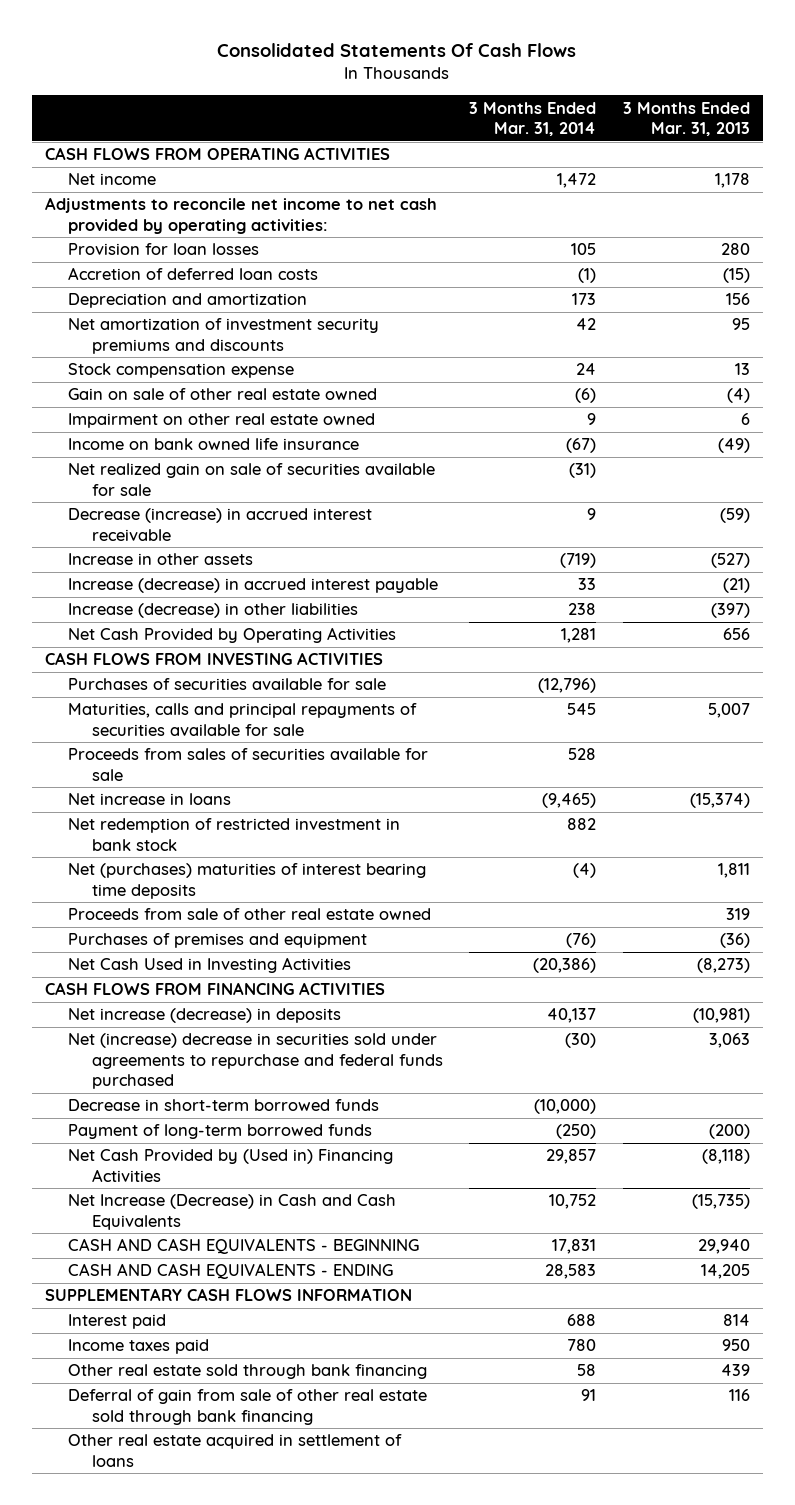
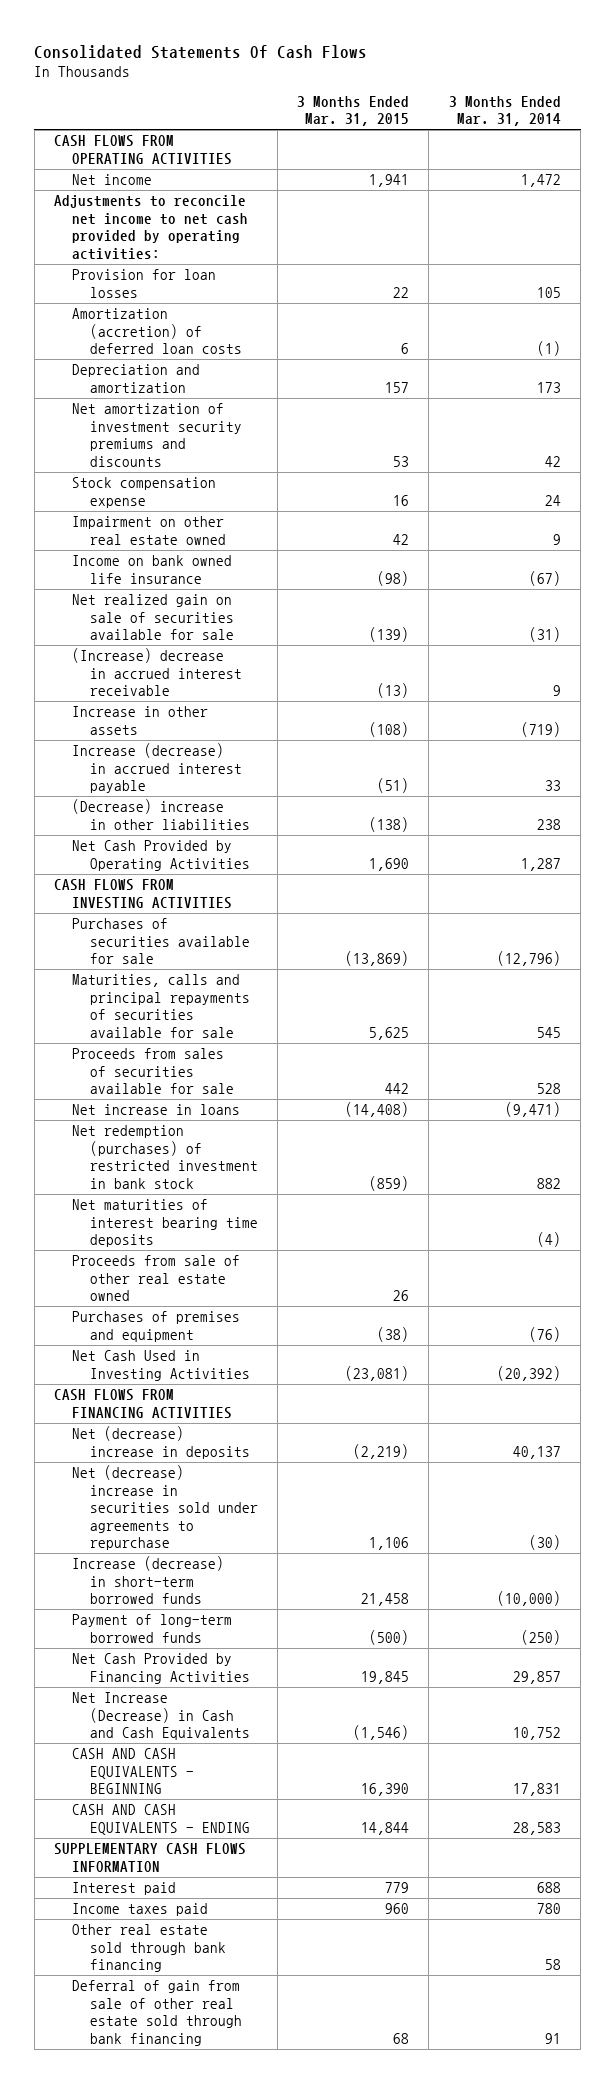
[622,101,750,136] 3 Months Ended Mar. 31, 2013 -> none
none -> [297,96,410,127] 3 Months Ended Mar. 31, 2015
[68,267,319,281] Accretion of deferred loan costs -> [71,308,242,355] Amortization (accretion) of deferred loan costs
[68,388,378,401] Gain on sale of other real estate owned -> none
[68,508,373,541] Decrease (increase) in accrued interest receivable -> [71,648,242,697] (Increase) decrease in accrued interest receivable
[68,603,359,619] Increase (decrease) in other liabilities -> [71,799,250,830] (Decrease) increase in other liabilities
[561,628,597,644] 1,281 -> [520,857,561,871] 1,287
[542,793,597,809] (9,465) -> [504,1102,561,1118] (9,471)
[68,818,401,851] Net redemption of restricted investment in bank stock -> [71,1125,258,1189] Net redemption (purchases) of restricted investment in bank stock
[68,863,427,899] Net (purchases) maturities of interest bearing time deposits -> [71,1199,258,1248] Net maturities of interest bearing time deposits
[533,958,597,974] (20,386) -> [496,1365,561,1381] (20,392)
[68,1008,342,1024] Net increase (decrease) in deposits -> [71,1426,250,1459] Net (decrease) increase in deposits
[68,1033,443,1089] Net (increase) decrease in securities sold under agreements to repurchase and federal funds purchased -> [71,1465,258,1551] Net (decrease) increase in securities sold under agreements to repurchase
[68,1099,380,1112] Decrease in short-term borrowed funds -> [71,1556,224,1605] Increase (decrease) in short-term borrowed funds
[68,1149,394,1182] Net Cash Provided by (Used in) Financing Activities -> [71,1653,250,1684] Net Cash Provided by Financing Activities
[68,1434,403,1467] Other real estate acquired in settlement of loans -> none

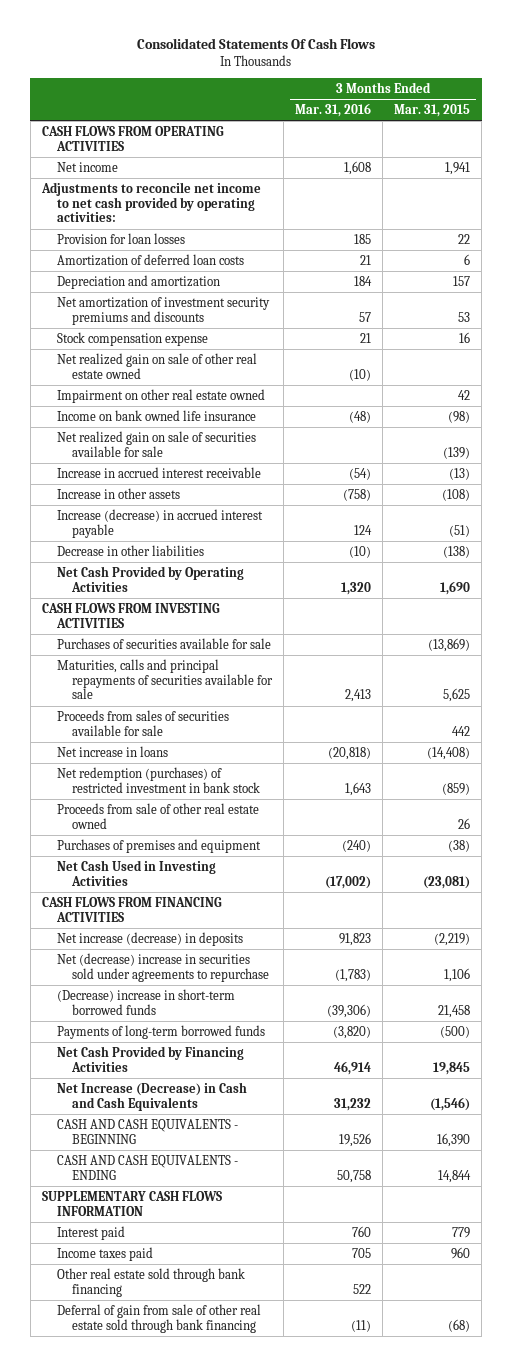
[448,96,561,127] 3 Months Ended Mar. 31, 2014 -> none
none -> [295,102,372,117] Mar. 31, 2016
[71,308,242,355] Amortization (accretion) of deferred loan costs -> [57,253,245,266] Amortization of deferred loan costs
none -> [57,352,258,379] Net realized gain on sale of other real estate owned
[71,648,242,697] (Increase) decrease in accrued interest receivable -> [57,466,262,478] Increase in accrued interest receivable
[71,799,250,830] (Decrease) increase in other liabilities -> [57,544,205,556] Decrease in other liabilities
[71,1199,258,1248] Net maturities of interest bearing time deposits -> none
[71,1426,250,1459] Net (decrease) increase in deposits -> [57,931,244,946] Net increase (decrease) in deposits
[71,1556,224,1605] Increase (decrease) in short-term borrowed funds -> [57,988,236,1015] (Decrease) increase in short-term borrowed funds
[71,1614,232,1643] Payment of long-term borrowed funds -> [57,1024,266,1039] Payments of long-term borrowed funds
[393,2032,410,2044] 68 -> [448,1318,471,1332] (68)

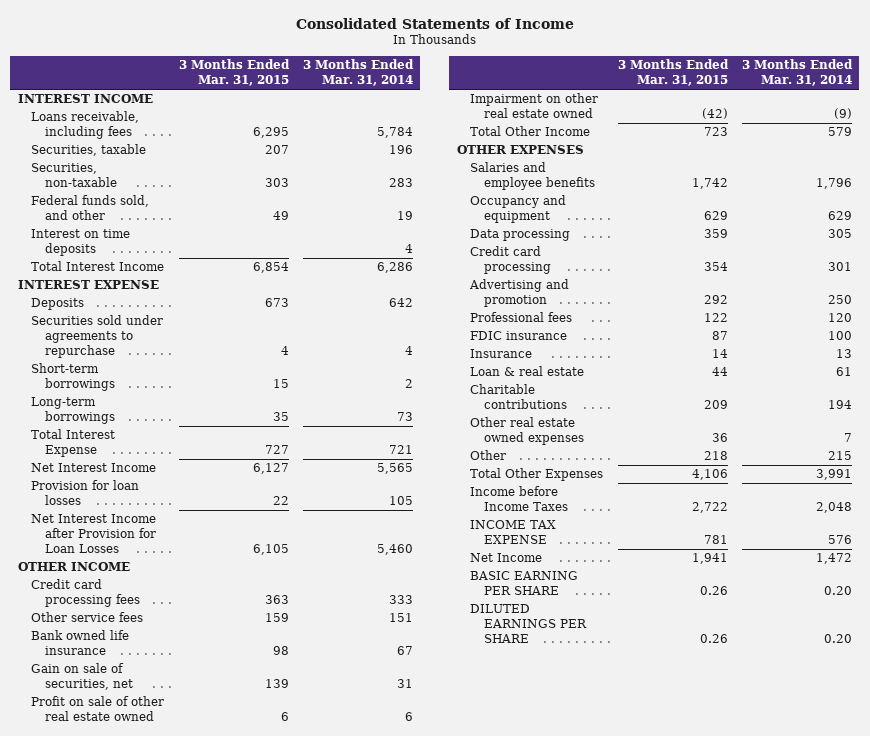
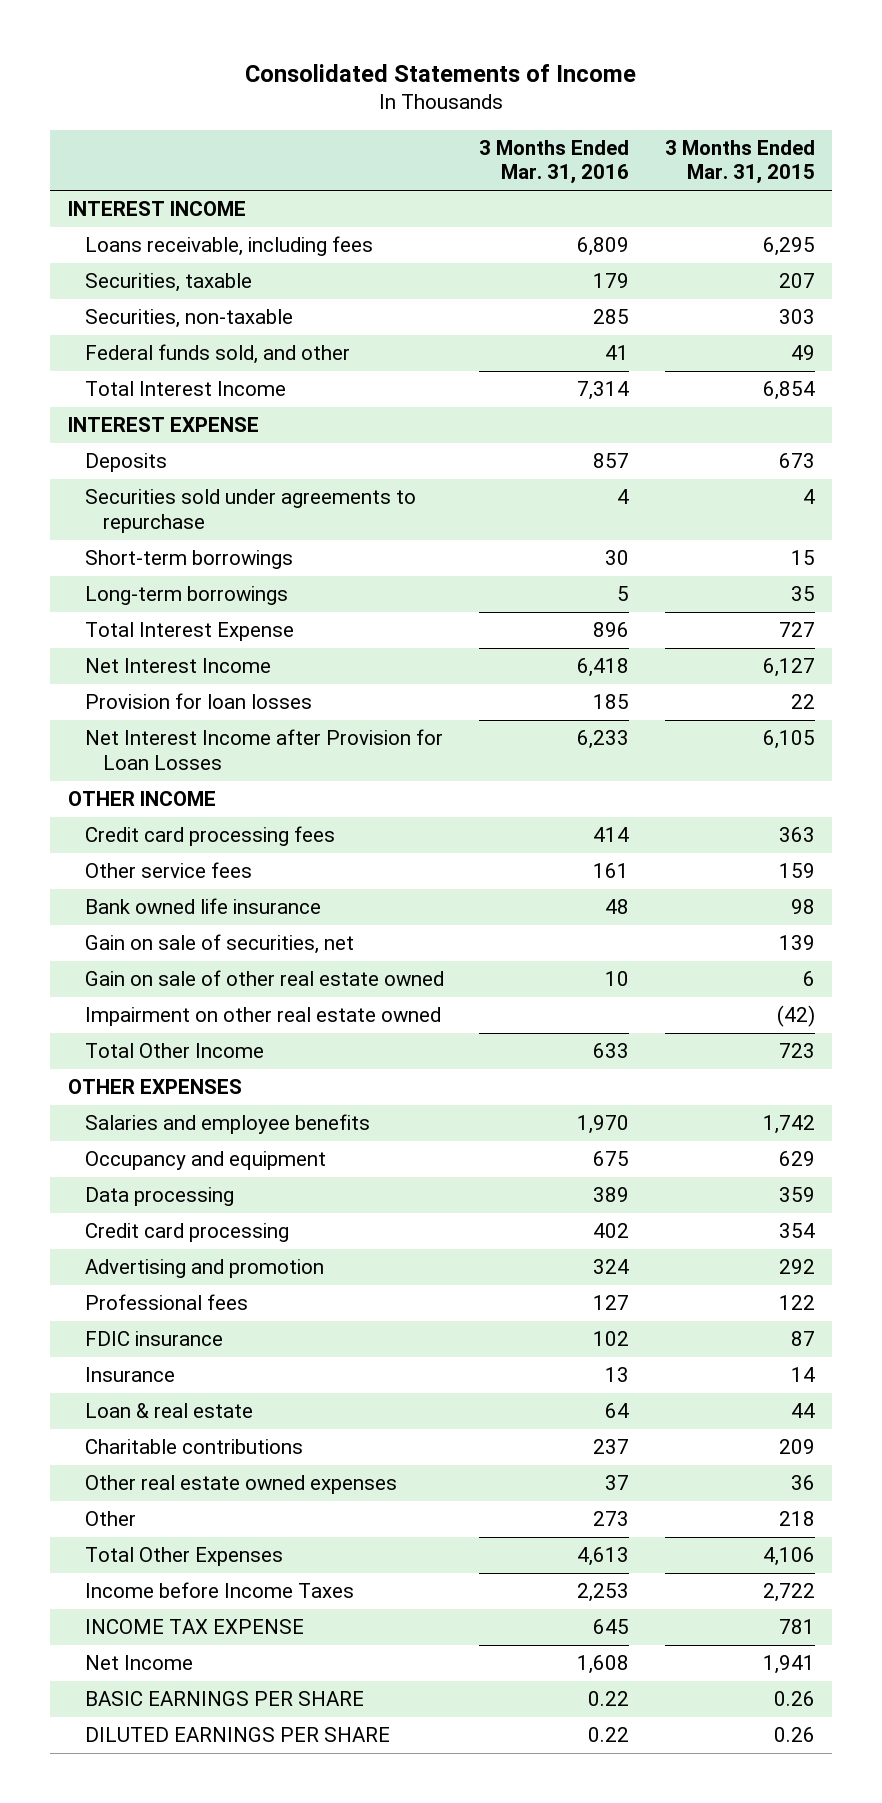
[303,59,415,87] 3 Months Ended Mar. 31, 2014 -> none
none -> [479,139,630,185] 3 Months Ended Mar. 31, 2016
[31,229,131,257] Interest on time deposits -> none
[31,696,165,722] Profit on sale of other real estate owned -> [85,970,445,987] Gain on sale of other real estate owned
[470,571,579,596] BASIC EARNING PER SHARE -> [85,1691,365,1707] BASIC EARNINGS PER SHARE

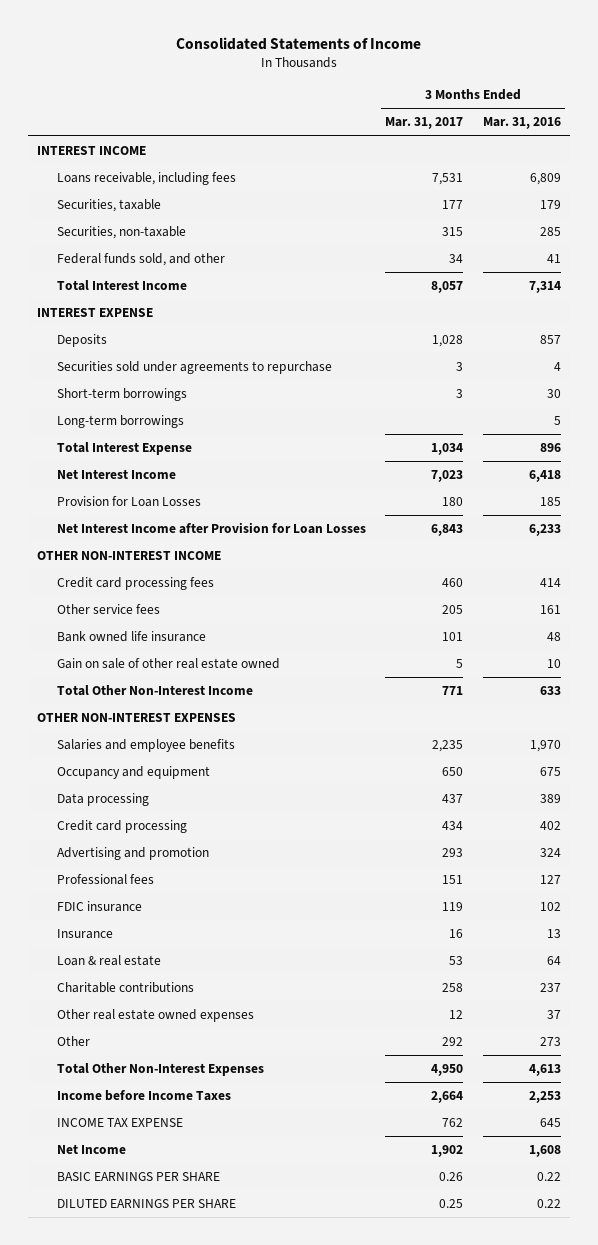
[664,139,815,185] 3 Months Ended Mar. 31, 2015 -> none
none -> [385,117,464,130] Mar. 31, 2017
[85,693,313,710] Provision for loan losses -> [57,496,202,508] Provision for Loan Losses
[67,791,216,807] OTHER INCOME -> [37,551,222,561] OTHER NON-INTEREST INCOME
[85,934,355,955] Gain on sale of securities, net -> none
[85,1007,442,1027] Impairment on other real estate owned -> none
[85,1043,265,1059] Total Other Income -> [57,685,254,697] Total Other Non-Interest Income
[67,1079,242,1095] OTHER EXPENSES -> [37,713,237,723] OTHER NON-INTEREST EXPENSES
[85,1547,284,1567] Total Other Expenses -> [57,1063,265,1077] Total Other Non-Interest Expenses

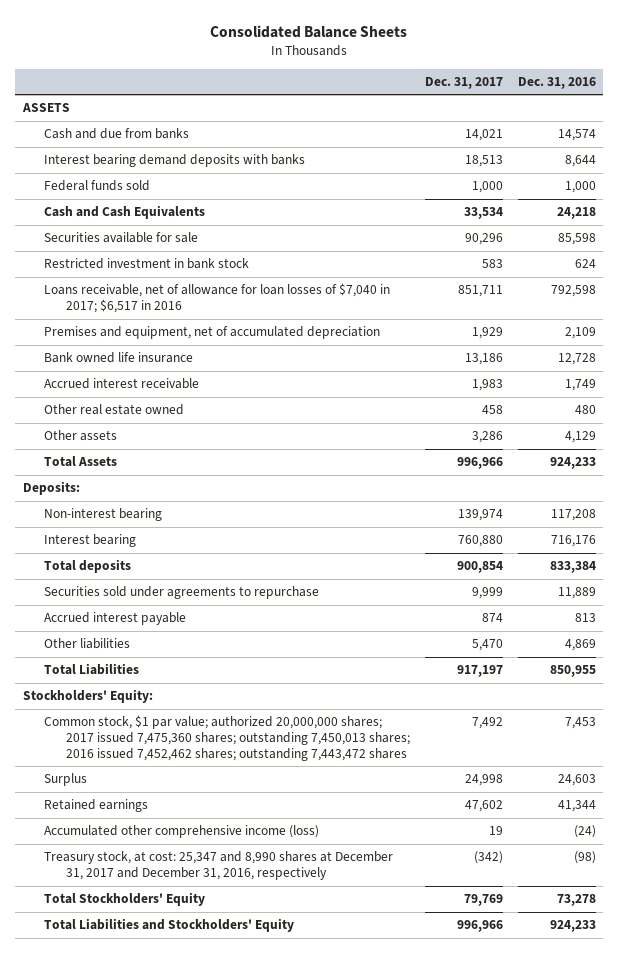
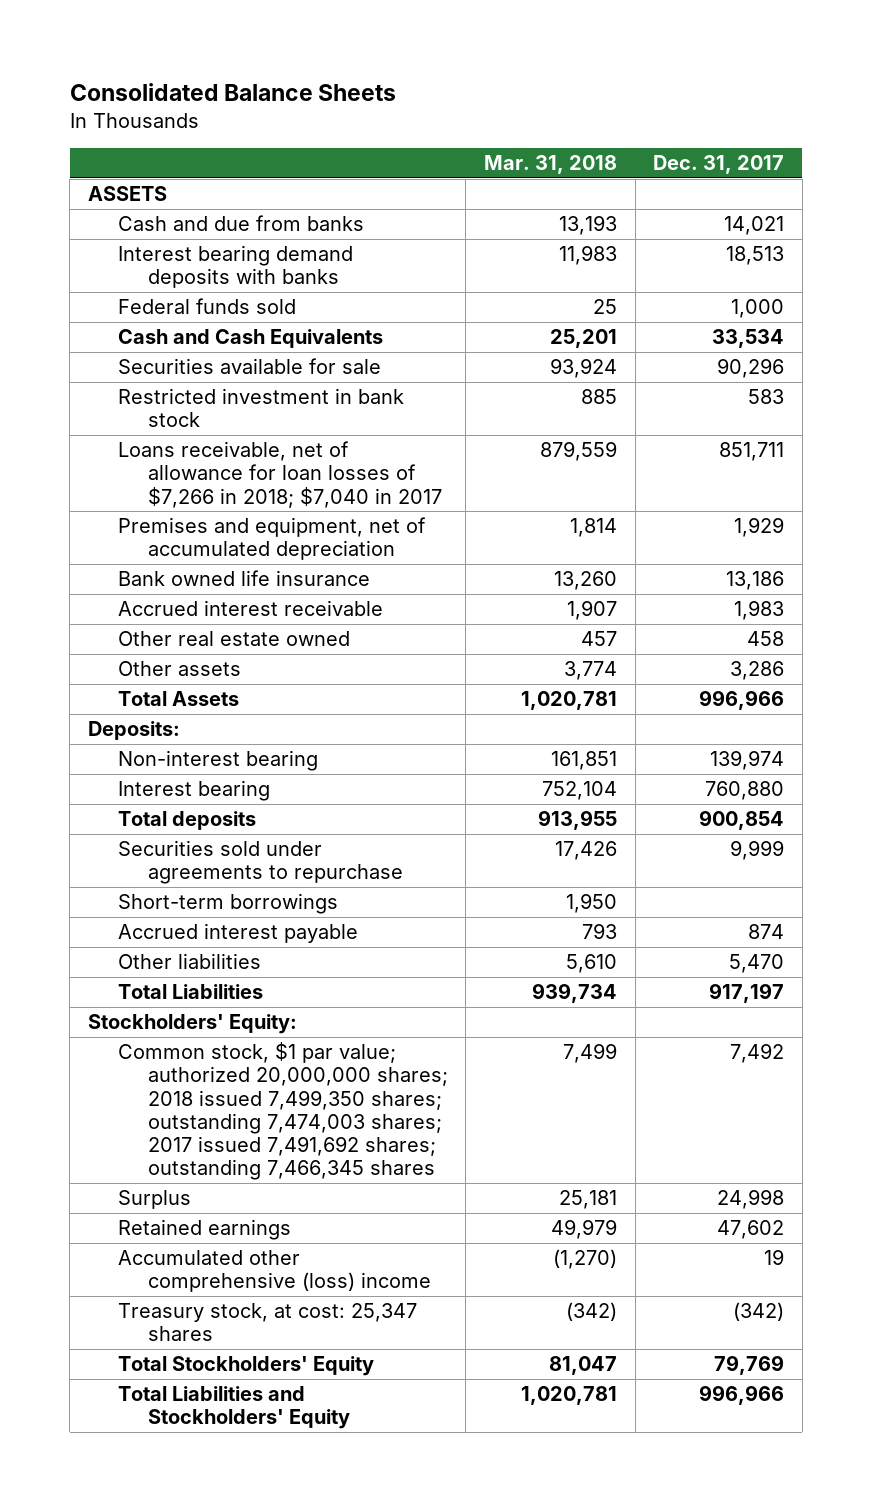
[517,77,596,90] Dec. 31, 2016 -> none
none -> [483,155,617,175] Mar. 31, 2018
[44,283,391,314] Loans receivable, net of allowance for loan losses of $7,040 in 2017; $6,517 in 2016 -> [117,441,442,508] Loans receivable, net of allowance for loan losses of $7,266 in 2018; $7,040 in 2017
none -> [117,893,338,915] Short-term borrowings
[44,715,411,762] Common stock, $1 par value; authorized 20,000,000 shares; 2017 issued 7,475,360 shares; outstanding 7,450,013 shares; 2016 issued 7,452,462 shares; outstanding 7,443,472 shares -> [117,1042,448,1181] Common stock, $1 par value; authorized 20,000,000 shares; 2018 issued 7,499,350 shares; outstanding 7,474,003 shares; 2017 issued 7,491,692 shares; outstanding 7,466,345 shares
[44,825,320,839] Accumulated other comprehensive income (loss) -> [117,1250,431,1293] Accumulated other comprehensive (loss) income
[44,851,394,881] Treasury stock, at cost: 25,347 and 8,990 shares at December 31, 2017 and December 31, 2016, respectively -> [117,1303,417,1342] Treasury stock, at cost: 25,347 shares

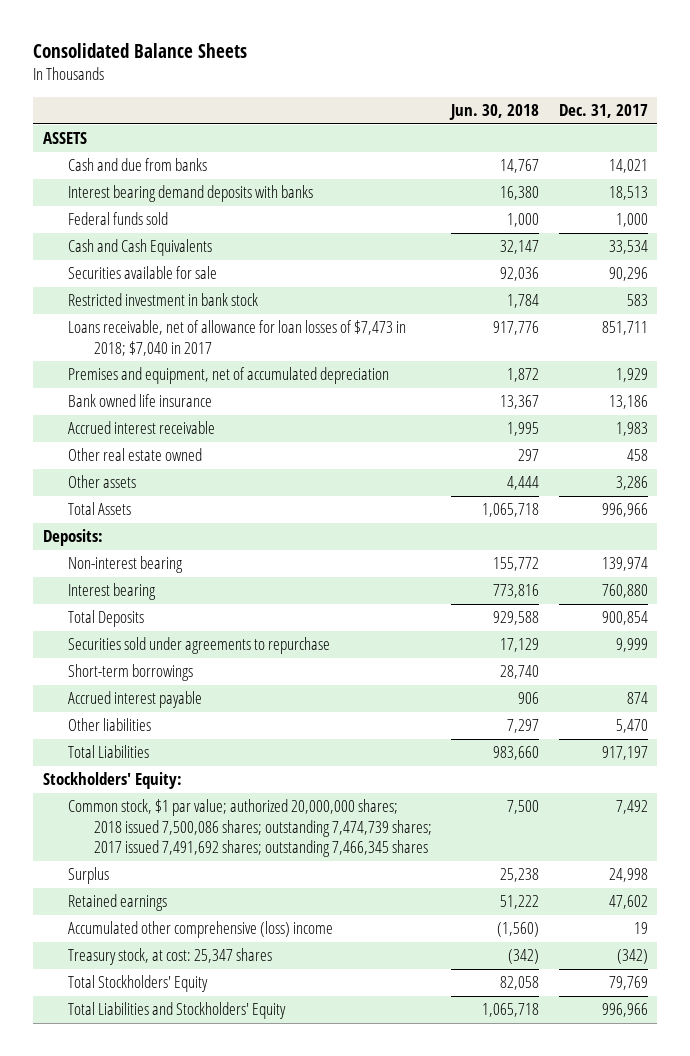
[483,155,617,175] Mar. 31, 2018 -> none
none -> [449,103,540,120] Jun. 30, 2018
[117,441,442,508] Loans receivable, net of allowance for loan losses of $7,266 in 2018; $7,040 in 2017 -> [68,320,407,356] Loans receivable, net of allowance for loan losses of $7,473 in 2018; $7,040 in 2017
[117,811,256,831] Total deposits -> [68,610,145,628] Total Deposits
[117,1042,448,1181] Common stock, $1 par value; authorized 20,000,000 shares; 2018 issued 7,499,350 shares; outstanding 7,474,003 shares; 2017 issued 7,491,692 shares; outstanding 7,466,345 shares -> [68,799,432,857] Common stock, $1 par value; authorized 20,000,000 shares; 2018 issued 7,500,086 shares; outstanding 7,474,739 shares; 2017 issued 7,491,692 shares; outstanding 7,466,345 shares

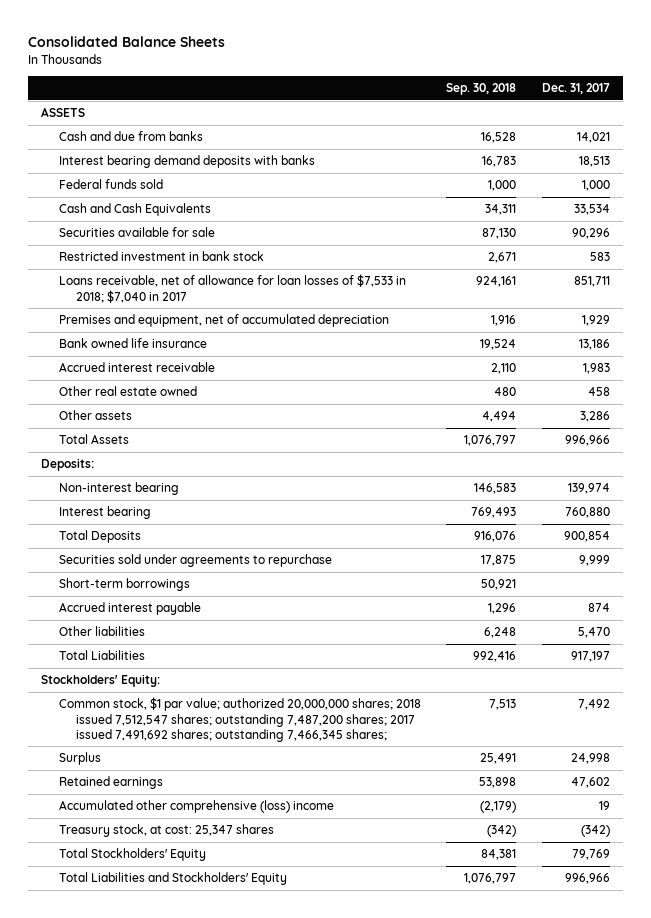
[449,103,540,120] Jun. 30, 2018 -> none
none -> [446,83,517,96] Sep. 30, 2018
[68,320,407,356] Loans receivable, net of allowance for loan losses of $7,473 in 2018; $7,040 in 2017 -> [58,274,406,303] Loans receivable, net of allowance for loan losses of $7,533 in 2018; $7,040 in 2017
[68,799,432,857] Common stock, $1 par value; authorized 20,000,000 shares; 2018 issued 7,500,086 shares; outstanding 7,474,739 shares; 2017 issued 7,491,692 shares; outstanding 7,466,345 shares -> [58,697,421,742] Common stock, $1 par value; authorized 20,000,000 shares; 2018 issued 7,512,547 shares; outstanding 7,487,200 shares; 2017 issued 7,491,692 shares; outstanding 7,466,345 shares;

